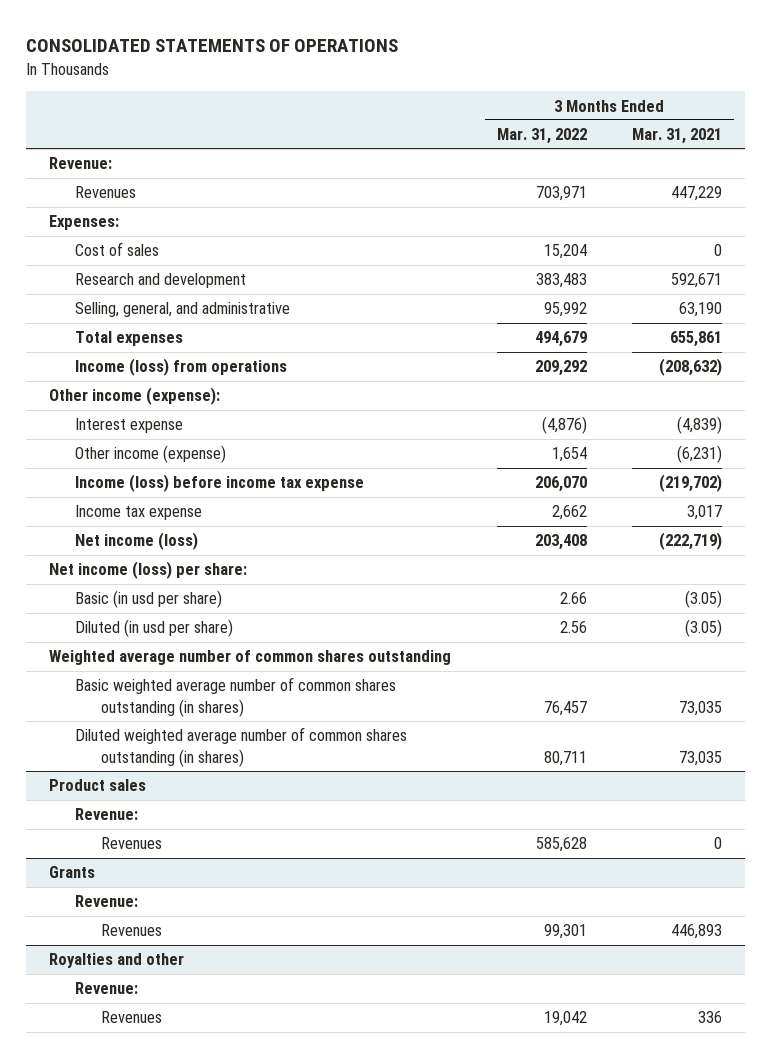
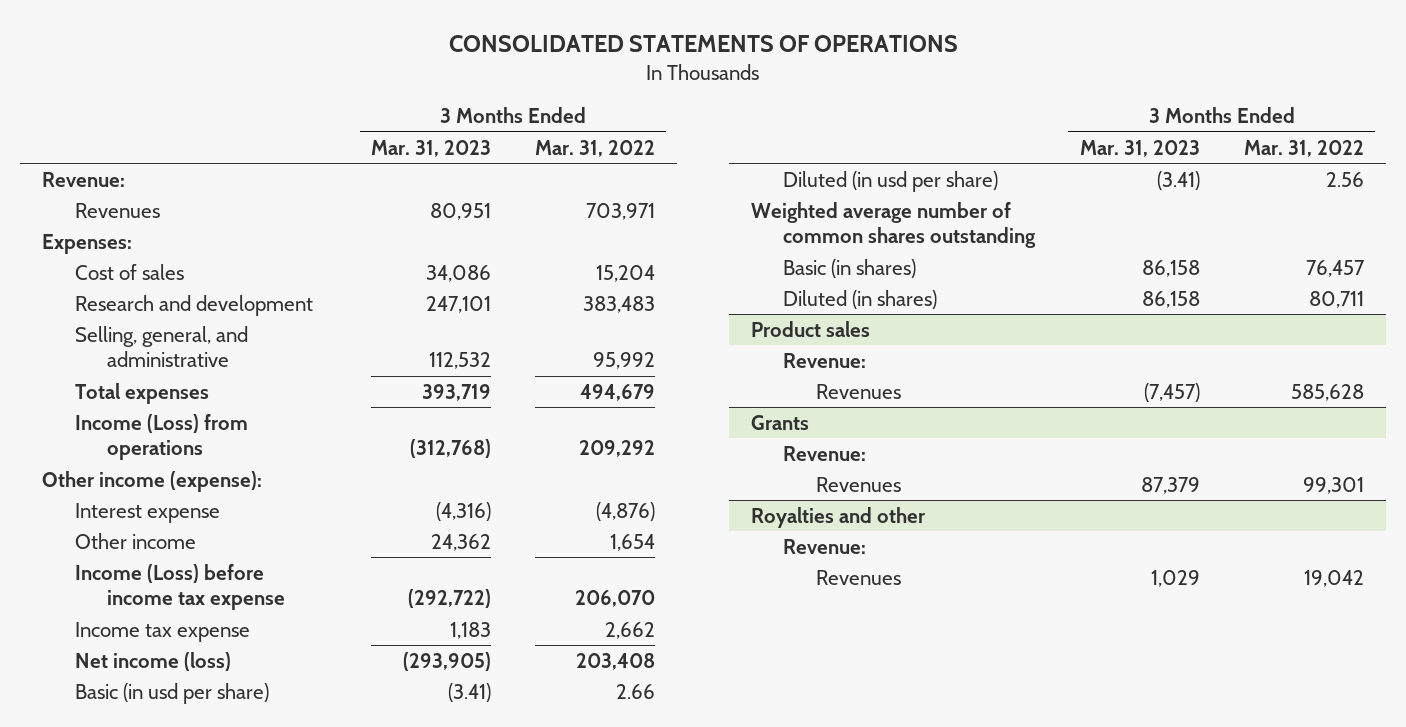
[632,128,723,145] Mar. 31, 2021 -> none
none -> [371,139,492,157] Mar. 31, 2023
[74,358,287,377] Income (loss) from operations -> [74,413,248,461] Income (Loss) from operations
[74,445,226,464] Other income (expense) -> [74,532,196,549] Other income
[74,474,364,493] Income (loss) before income tax expense -> [74,563,286,611] Income (Loss) before income tax expense
[48,561,247,580] Net income (loss) per share: -> none
[74,677,396,717] Basic weighted average number of common shares outstanding (in shares) -> [783,258,917,278] Basic (in shares)
[74,727,407,767] Diluted weighted average number of common shares outstanding (in shares) -> [783,289,938,309] Diluted (in shares)

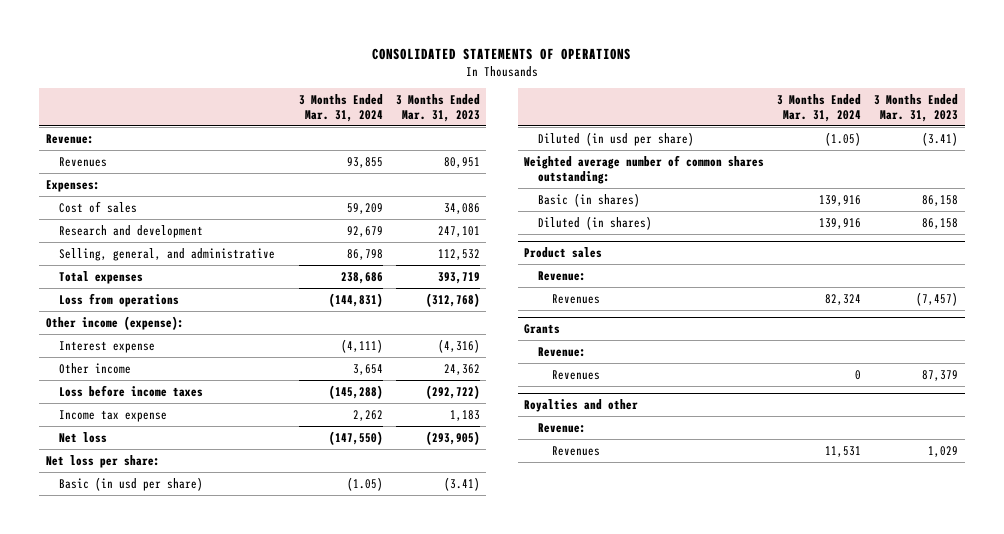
[535,139,656,157] Mar. 31, 2022 -> none
none -> [298,93,383,122] 3 Months Ended Mar. 31, 2024
[74,413,248,461] Income (Loss) from operations -> [59,292,180,307] Loss from operations
[74,563,286,611] Income (Loss) before income tax expense -> [59,384,204,397] Loss before income taxes
[74,651,231,671] Net income (loss) -> [59,431,108,443] Net loss
none -> [45,454,160,468] Net loss per share:
[750,201,1037,249] Weighted average number of common shares outstanding -> [524,154,765,184] Weighted average number of common shares outstanding:

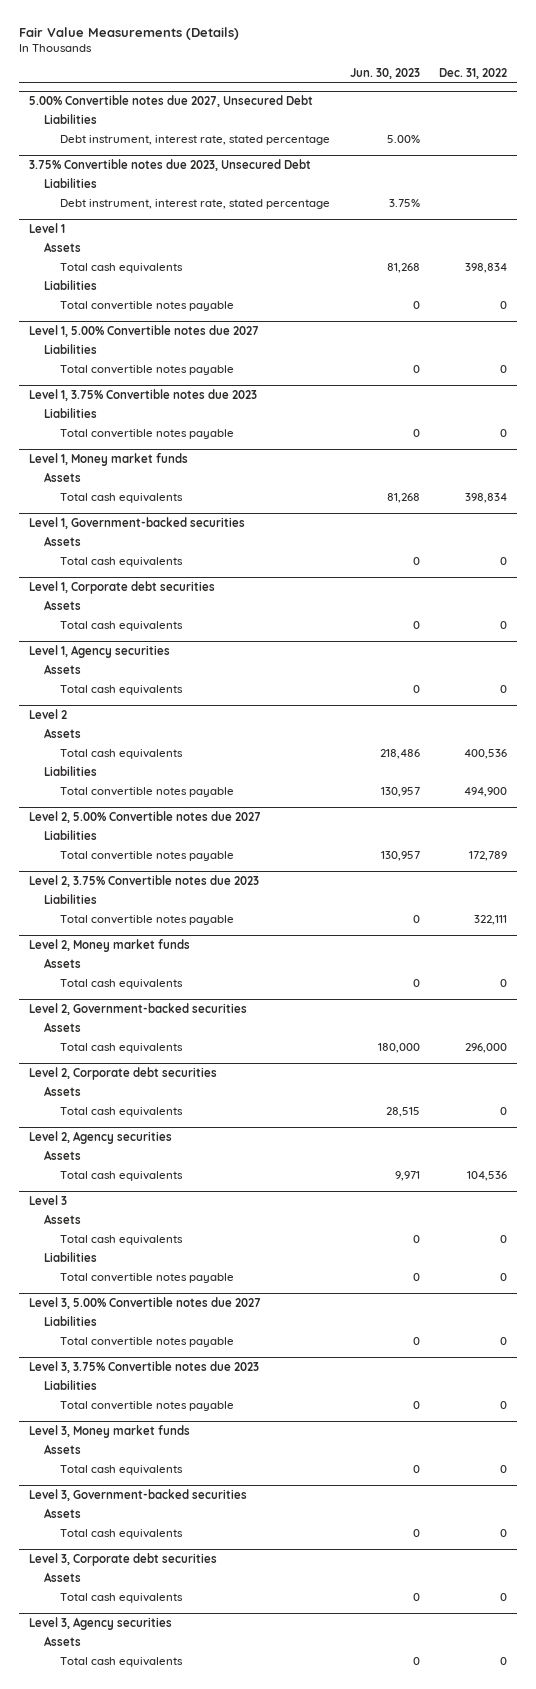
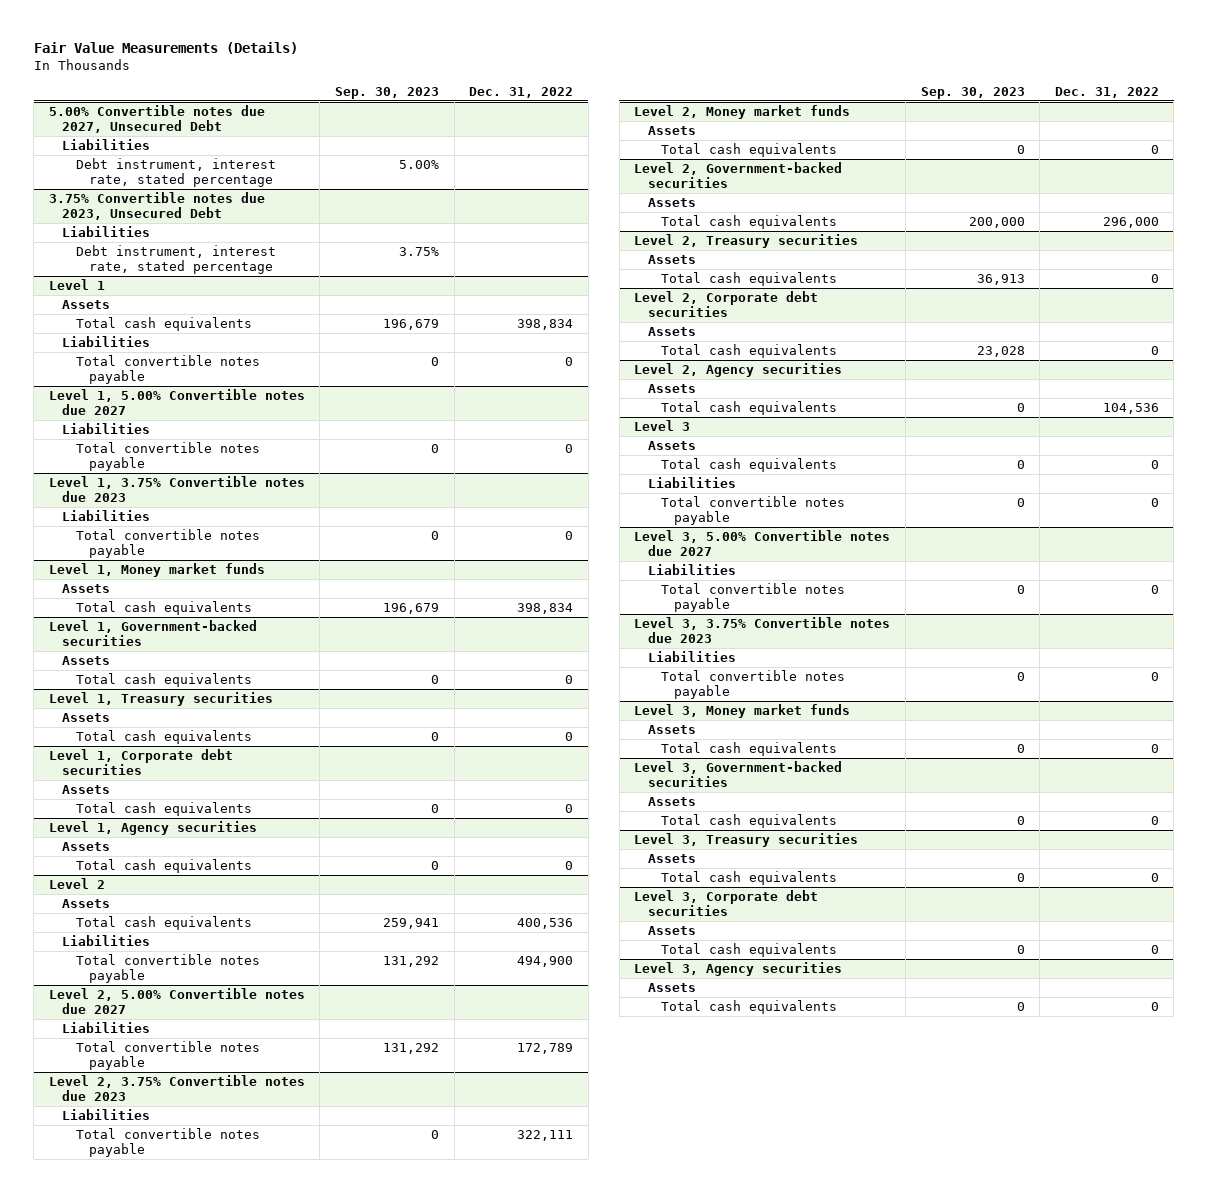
[349,68,420,80] Jun. 30, 2023 -> none
none -> [335,86,440,99] Sep. 30, 2023
none -> [48,692,273,707] Level 1, Treasury securities
none -> [62,713,111,723] Assets
none -> [75,730,252,745] Total cash equivalents
none -> [634,234,859,249] Level 2, Treasury securities
none -> [647,255,696,265] Assets
none -> [660,272,837,287] Total cash equivalents
none -> [634,833,859,848] Level 3, Treasury securities
none -> [647,854,696,864] Assets
none -> [660,871,837,886] Total cash equivalents

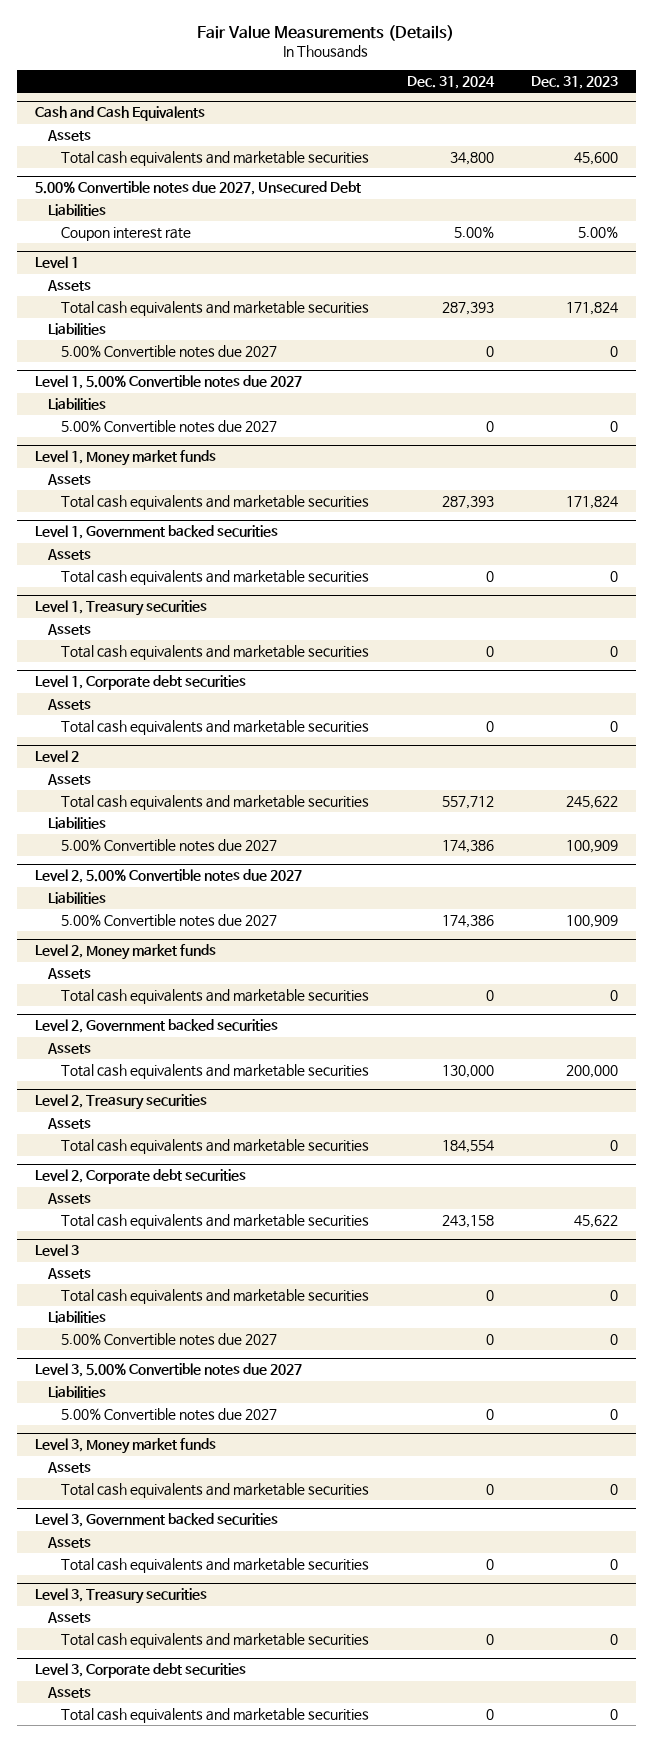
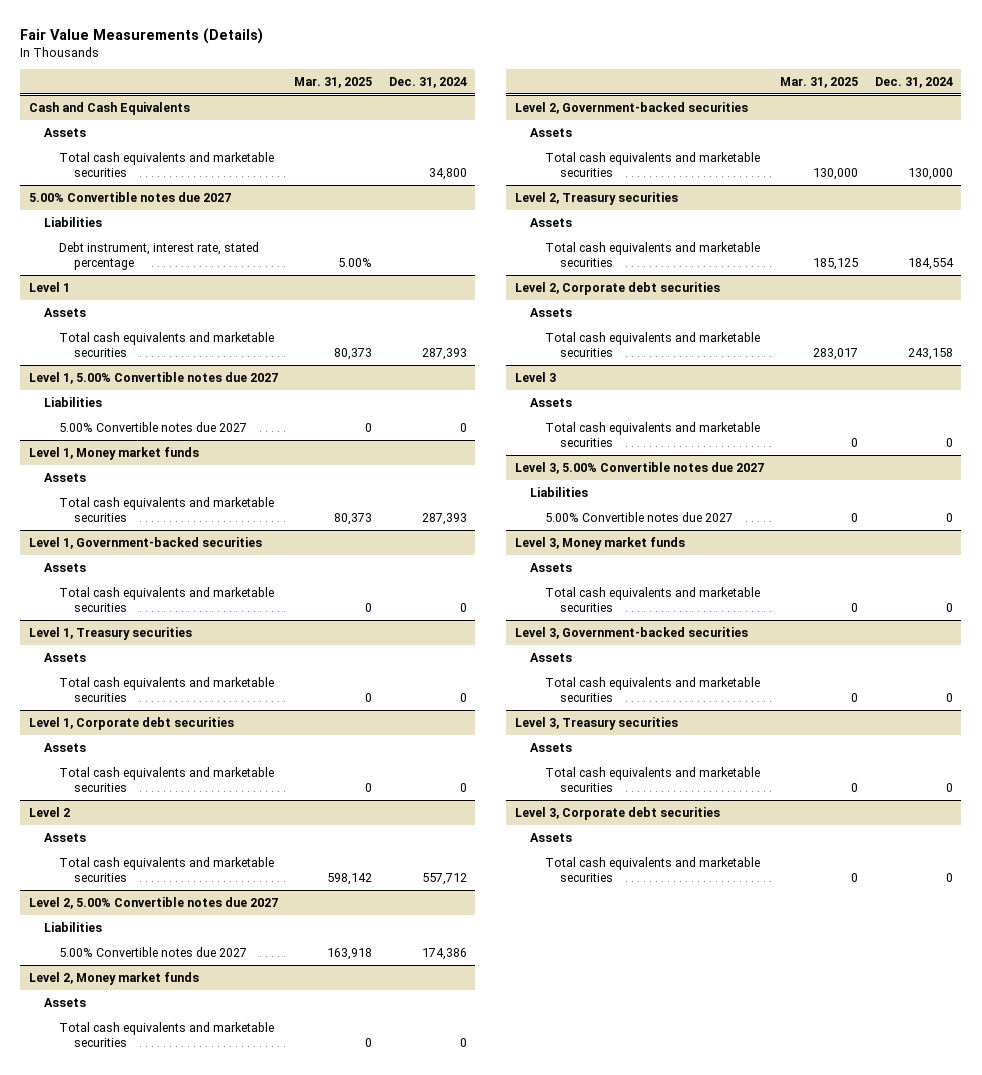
[530,76,618,90] Dec. 31, 2023 -> none
none -> [294,76,373,88] Mar. 31, 2025
[35,181,362,196] 5.00% Convertible notes due 2027, Unsecured Debt -> [28,191,231,202] 5.00% Convertible notes due 2027
[61,227,192,242] Coupon interest rate -> none
none -> [58,241,259,271] Debt instrument, interest rate, stated percentage
[48,323,107,336] Liabilities -> none
[61,345,278,359] 5.00% Convertible notes due 2027 -> none
[35,525,279,540] Level 1, Government backed securities -> [28,536,262,549] Level 1, Government-backed securities
[48,817,107,830] Liabilities -> none
[61,839,278,853] 5.00% Convertible notes due 2027 -> none
[35,1019,279,1034] Level 2, Government backed securities -> [514,101,748,114] Level 2, Government-backed securities
[48,1311,107,1324] Liabilities -> none
[61,1333,278,1347] 5.00% Convertible notes due 2027 -> none
[35,1513,279,1528] Level 3, Government backed securities -> [514,626,748,639] Level 3, Government-backed securities

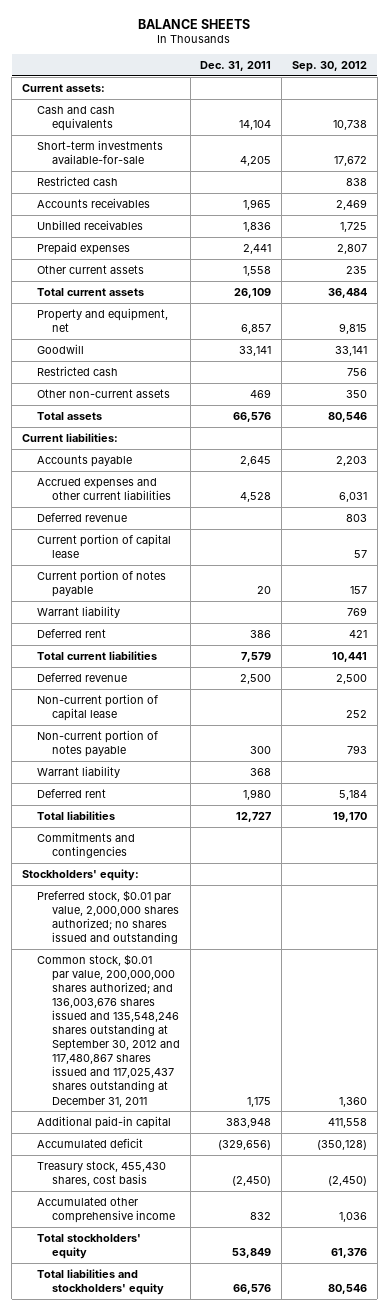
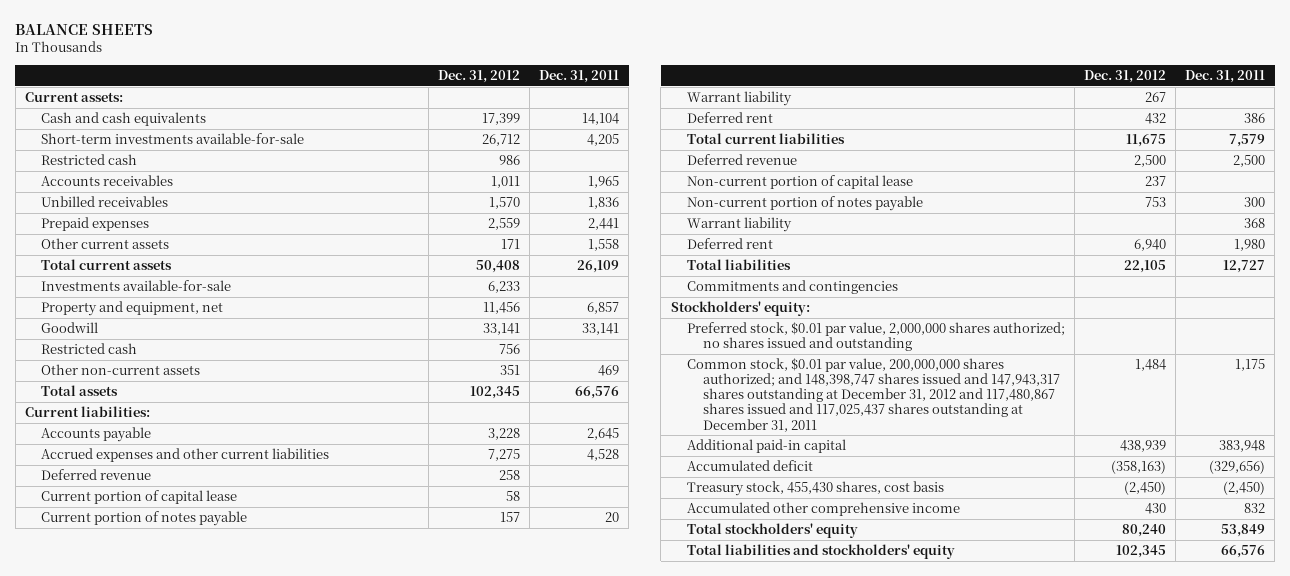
[291,61,367,73] Sep. 30, 2012 -> none
none -> [437,70,520,84] Dec. 31, 2012
none -> [40,279,231,291] Investments available-for-sale
[36,953,180,1107] Common stock, $0.01 par value, 200,000,000 shares authorized; and 136,003,676 shares issued and 135,548,246 shares outstanding at September 30, 2012 and 117,480,867 shares issued and 117,025,437 shares outstanding at December 31, 2011 -> [686,357,1060,432] Common stock, $0.01 par value, 200,000,000 shares authorized; and 148,398,747 shares issued and 147,943,317 shares outstanding at December 31, 2012 and 117,480,867 shares issued and 117,025,437 shares outstanding at December 31, 2011

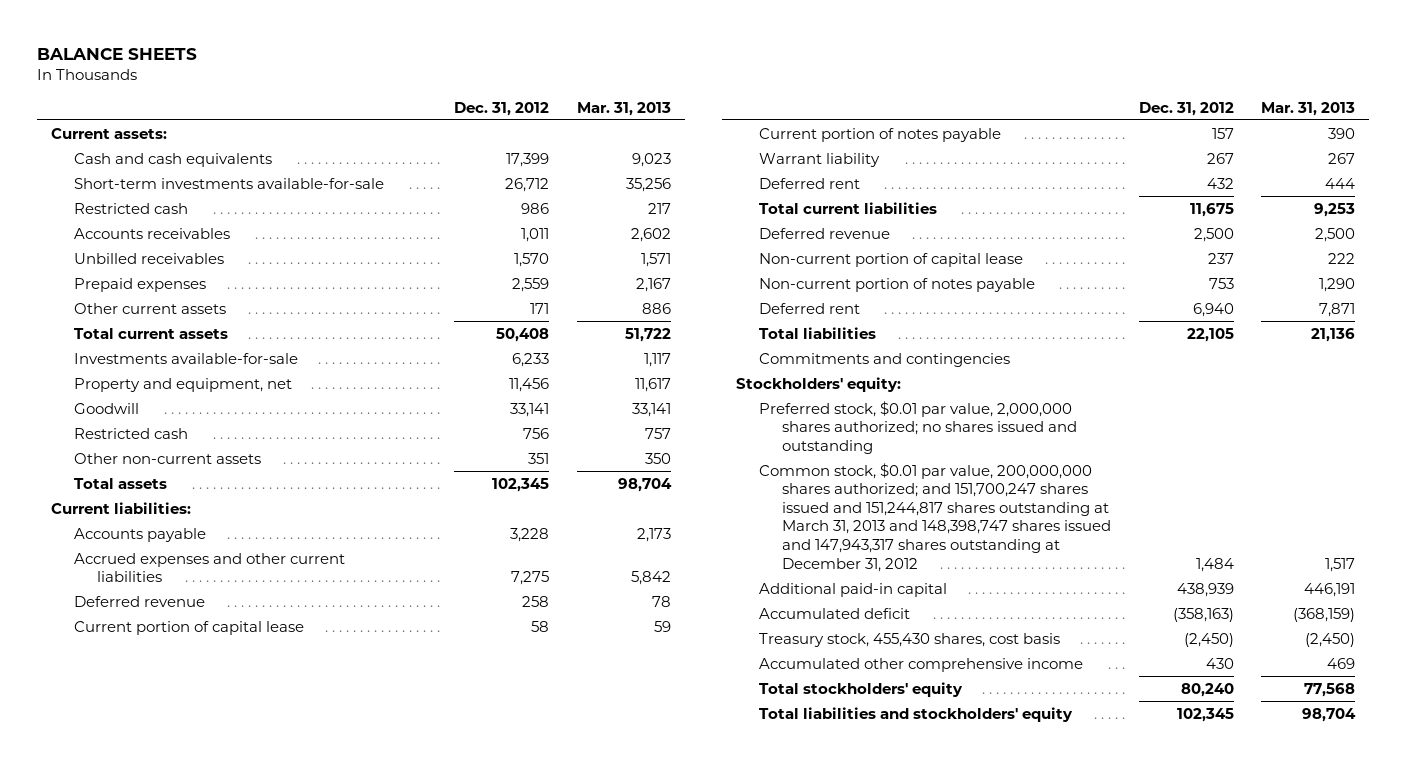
[539,70,620,84] Dec. 31, 2011 -> none
none -> [576,101,671,116] Mar. 31, 2013
[686,216,792,232] Warrant liability -> none
[686,357,1060,432] Common stock, $0.01 par value, 200,000,000 shares authorized; and 148,398,747 shares issued and 147,943,317 shares outstanding at December 31, 2012 and 117,480,867 shares issued and 117,025,437 shares outstanding at December 31, 2011 -> [758,462,1111,572] Common stock, $0.01 par value, 200,000,000 shares authorized; and 151,700,247 shares issued and 151,244,817 shares outstanding at March 31, 2013 and 148,398,747 shares issued and 147,943,317 shares outstanding at December 31, 2012

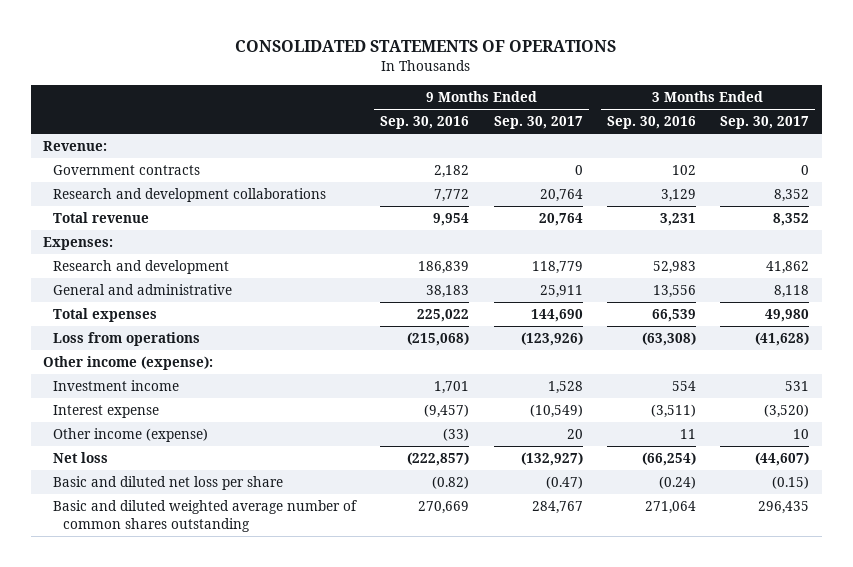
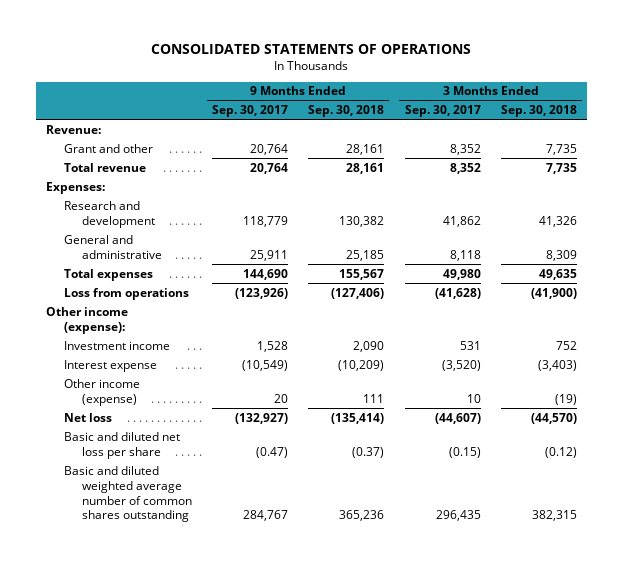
[380,116,470,130] Sep. 30, 2016 -> none
[607,116,697,130] Sep. 30, 2016 -> none
none -> [308,105,385,118] Sep. 30, 2018
none -> [500,105,577,118] Sep. 30, 2018
[53,165,201,176] Government contracts -> none
[53,188,327,203] Research and development collaborations -> [64,143,154,153] Grant and other

